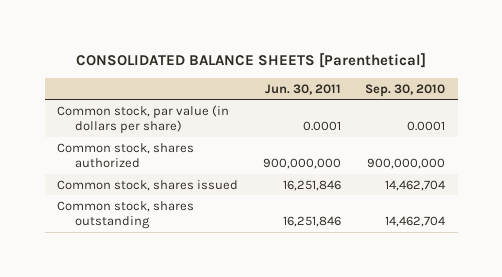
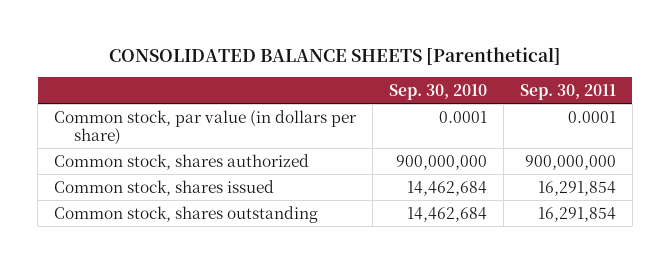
[264,83,341,95] Jun. 30, 2011 -> none
none -> [519,83,616,100] Sep. 30, 2011
[385,179,446,191] 14,462,704 -> [406,180,487,196] 14,462,684
[385,216,446,228] 14,462,704 -> [406,206,487,222] 14,462,684

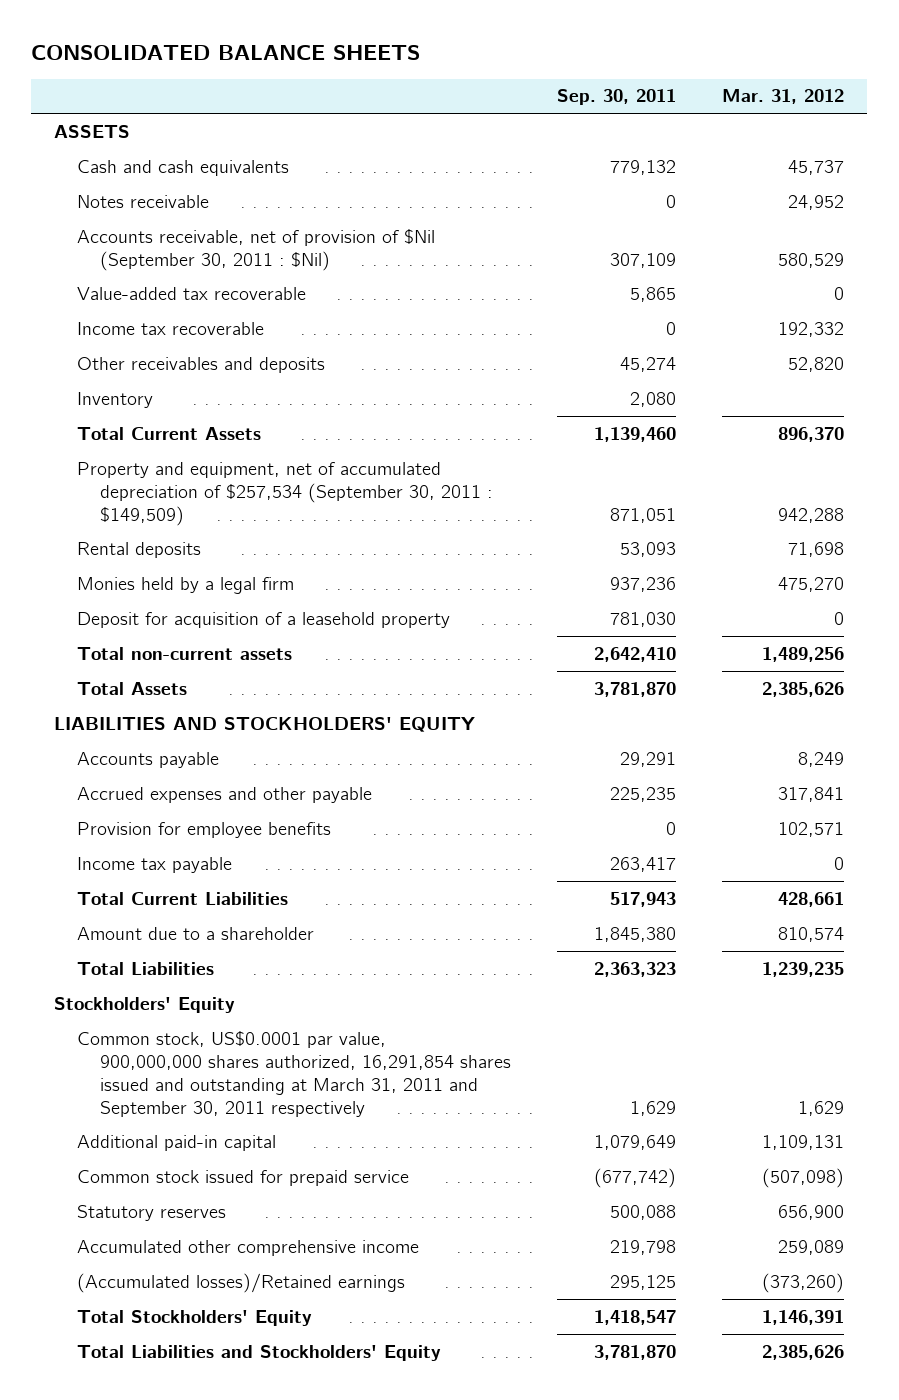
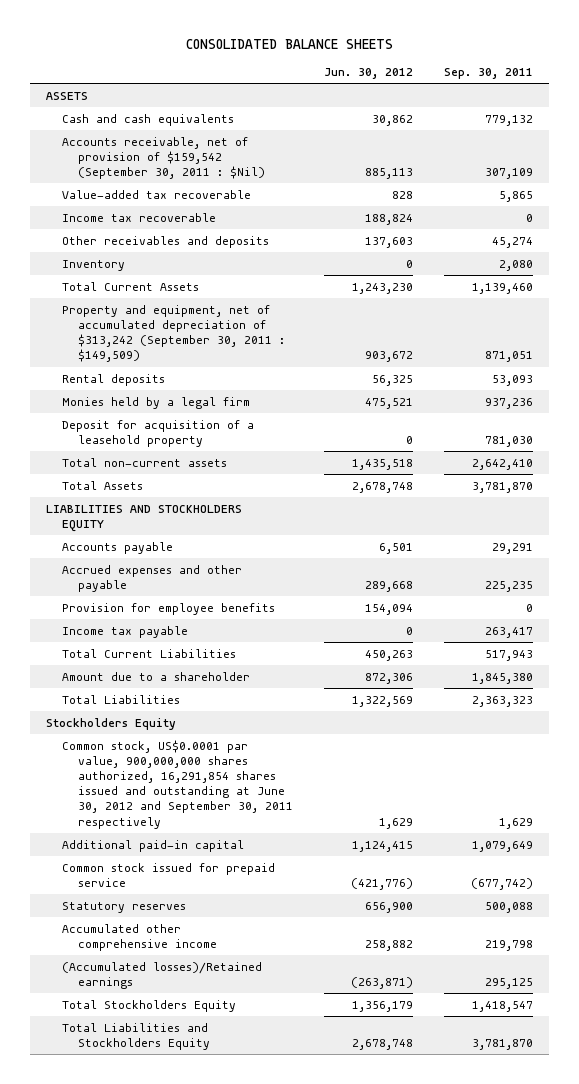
[722,89,845,105] Mar. 31, 2012 -> none
none -> [324,68,414,80] Jun. 30, 2012
[77,194,210,208] Notes receivable -> none
[77,228,436,271] Accounts receivable, net of provision of $Nil (September 30, 2011 : $Nil) -> [61,136,266,180] Accounts receivable, net of provision of $159,542 (September 30, 2011 : $Nil)
[77,461,494,526] Property and equipment, net of accumulated depreciation of $257,534 (September 30, 2011 : $149,509) -> [61,304,286,363] Property and equipment, net of accumulated depreciation of $313,242 (September 30, 2011 : $149,509)
[54,716,476,732] LIABILITIES AND STOCKHOLDERS' EQUITY -> [45,504,242,532] LIABILITIES AND STOCKHOLDERS EQUITY
[54,996,236,1013] Stockholders' Equity -> [45,717,176,730] Stockholders Equity
[77,1030,512,1117] Common stock, US$0.0001 par value, 900,000,000 shares authorized, 16,291,854 shares issued and outstanding at March 31, 2011 and September 30, 2011 respectively -> [61,739,294,829] Common stock, US$0.0001 par value, 900,000,000 shares authorized, 16,291,854 shares issued and outstanding at June 30, 2012 and September 30, 2011 respectively
[77,1309,313,1326] Total Stockholders' Equity -> [61,999,236,1012] Total Stockholders Equity
[77,1344,442,1361] Total Liabilities and Stockholders' Equity -> [61,1022,211,1050] Total Liabilities and Stockholders Equity

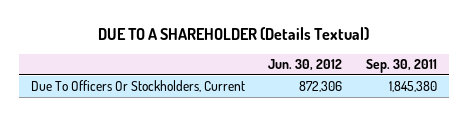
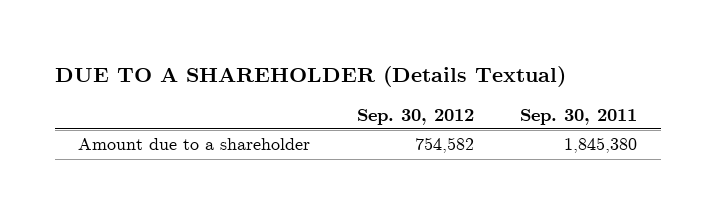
[268,59,343,72] Jun. 30, 2012 -> none
none -> [356,108,474,125] Sep. 30, 2012
[30,80,245,93] Due To Officers Or Stockholders, Current -> [78,138,311,151] Amount due to a shareholder

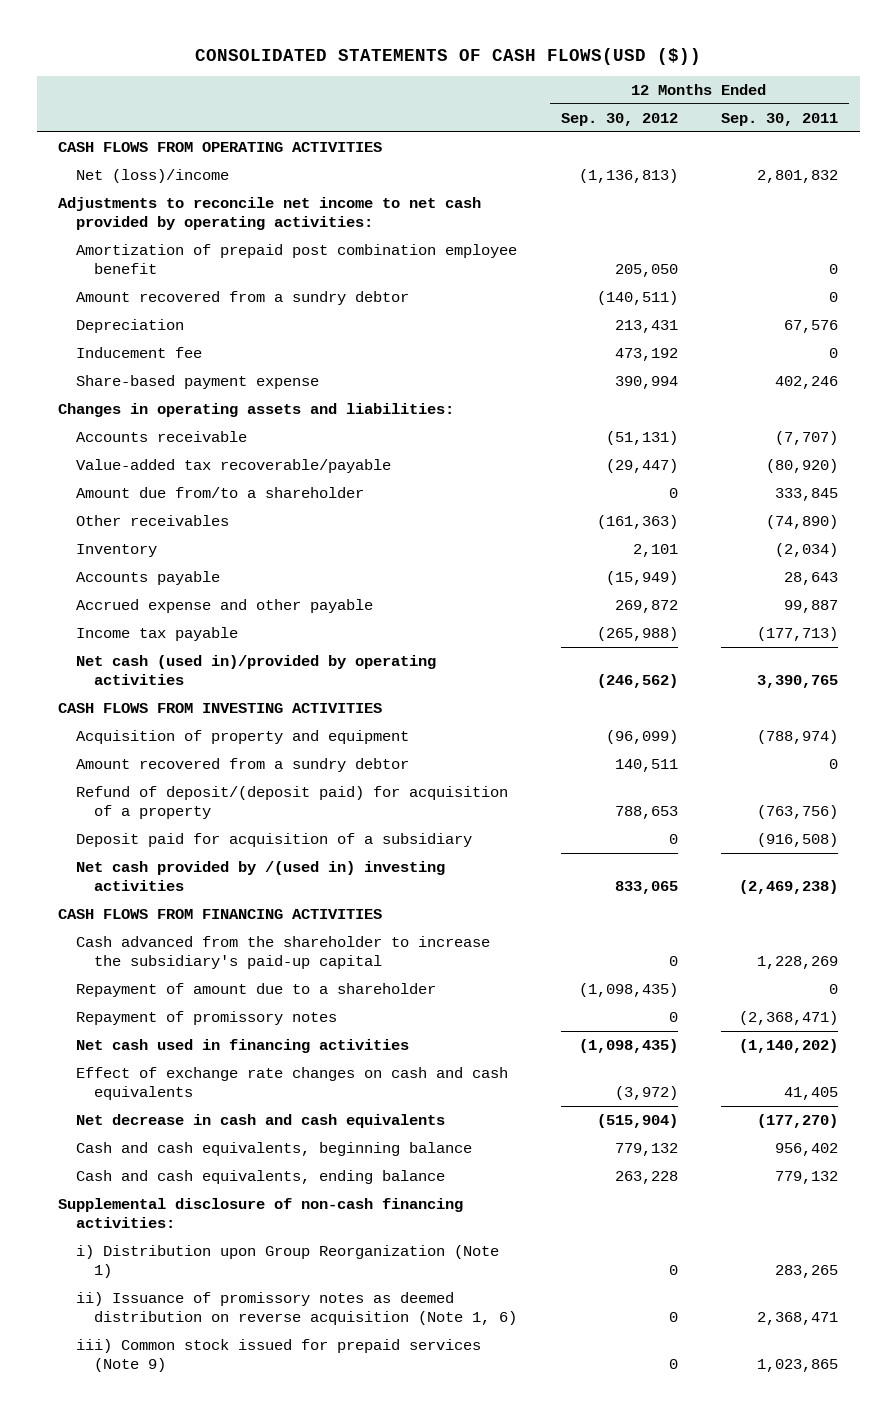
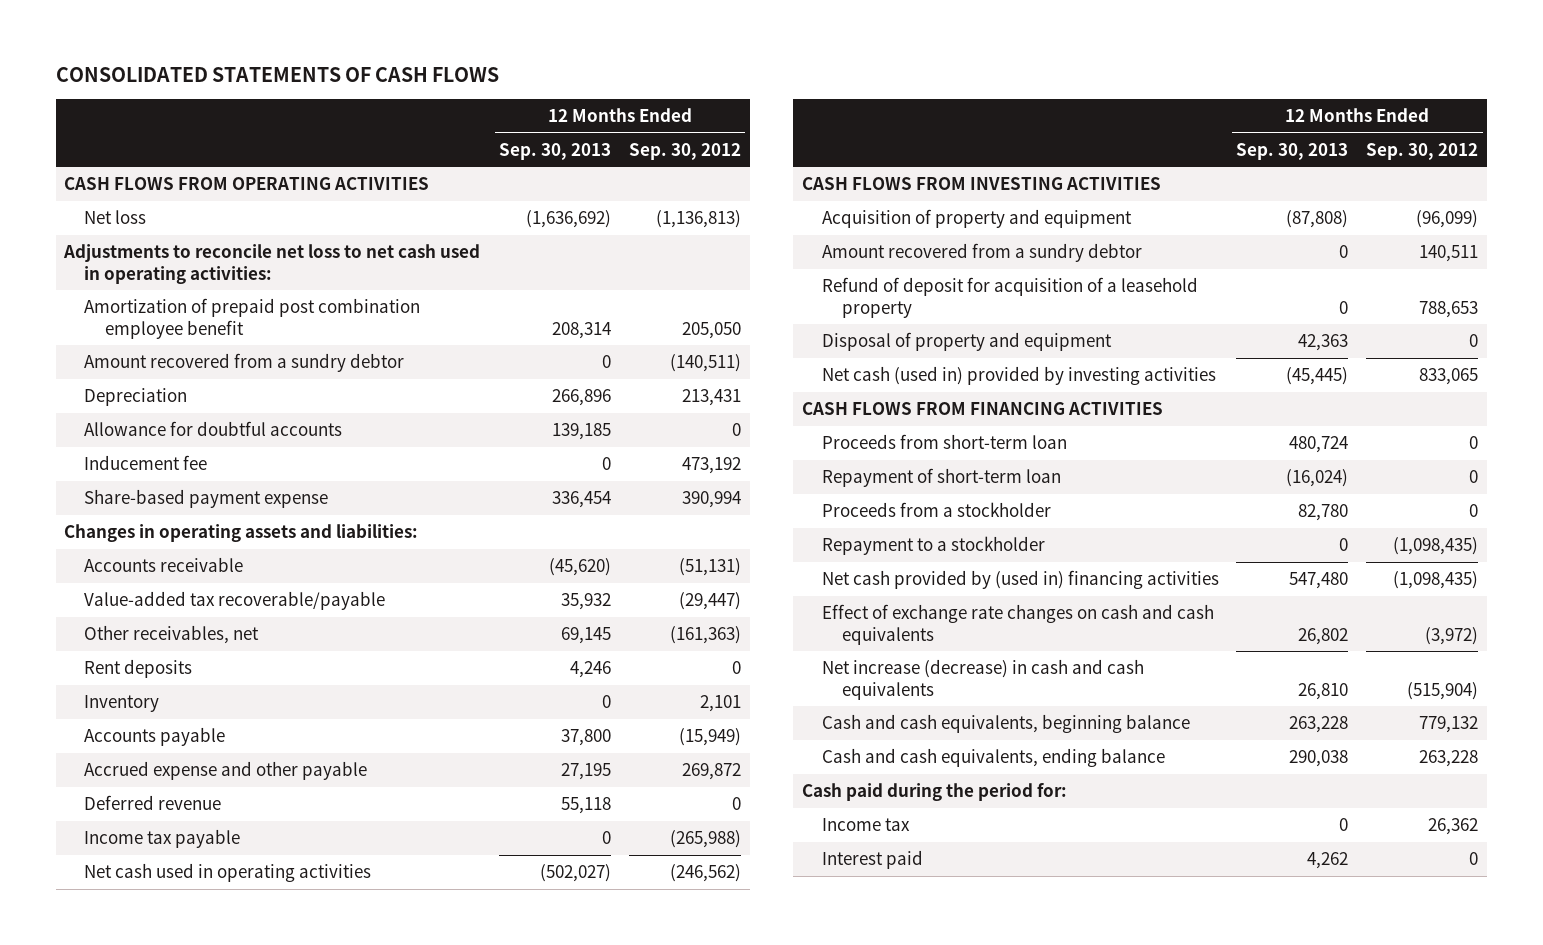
[195,47,702,65] CONSOLIDATED STATEMENTS OF CASH FLOWS(USD ($)) -> [55,67,499,83] CONSOLIDATED STATEMENTS OF CASH FLOWS
[720,112,838,126] Sep. 30, 2011 -> none
none -> [499,142,612,160] Sep. 30, 2013
[76,169,230,184] Net (loss)/income -> [84,210,147,225] Net loss
[58,197,482,231] Adjustments to reconcile net income to net cash provided by operating activities: -> [63,244,481,284] Adjustments to reconcile net loss to net cash used in operating activities:
none -> [84,421,343,437] Allowance for doubtful accounts
[76,487,365,499] Amount due from/to a shareholder -> none
[76,515,230,527] Other receivables -> [84,625,260,645] Other receivables, net
none -> [84,659,193,679] Rent deposits
none -> [84,795,222,811] Deferred revenue
[76,655,437,686] Net cash (used in)/provided by operating activities -> [84,863,372,883] Net cash used in operating activities
[76,833,473,848] Deposit paid for acquisition of a subsidiary -> none
[76,786,509,820] Refund of deposit/(deposit paid) for acquisition of a property -> [821,277,1198,318] Refund of deposit for acquisition of a leasehold property
none -> [821,332,1112,352] Disposal of property and equipment
[76,861,446,892] Net cash provided by /(used in) investing activities -> [821,366,1216,386] Net cash (used in) provided by investing activities
[76,936,491,970] Cash advanced from the shareholder to increase the subsidiary's paid-up capital -> none
[76,1011,338,1026] Repayment of promissory notes -> none
none -> [821,434,1067,450] Proceeds from short-term loan
none -> [821,468,1061,488] Repayment of short-term loan
none -> [821,502,1051,518] Proceeds from a stockholder
[76,983,437,998] Repayment of amount due to a shareholder -> [821,536,1045,556] Repayment to a stockholder
[76,1039,410,1054] Net cash used in financing activities -> [821,570,1219,590] Net cash provided by (used in) financing activities
[76,1114,446,1129] Net decrease in cash and cash equivalents -> [821,659,1144,700] Net increase (decrease) in cash and cash equivalents
[76,1245,500,1279] i) Distribution upon Group Reorganization (Note 1) -> none
[76,1292,518,1326] ii) Issuance of promissory notes as deemed distribution on reverse acquisition (Note 1, 6) -> none
[76,1339,482,1373] iii) Common stock issued for prepaid services (Note 9) -> none
[58,1198,464,1229] Supplemental disclosure of non-cash financing activities: -> [801,783,1067,802] Cash paid during the period for:
none -> [821,818,910,832] Income tax
none -> [821,850,923,870] Interest paid

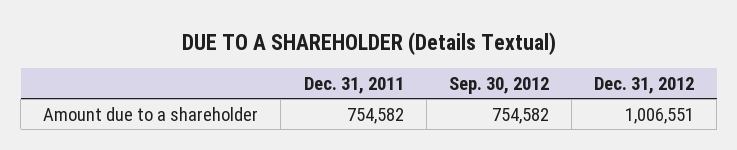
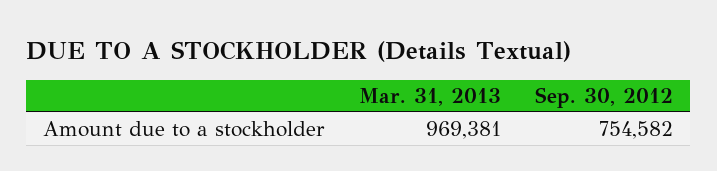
[181,31,556,55] DUE TO A SHAREHOLDER (Details Textual) -> [26,40,572,62] DUE TO A STOCKHOLDER (Details Textual)
[303,77,404,95] Dec. 31, 2011 -> none
[593,77,694,95] Dec. 31, 2012 -> none
none -> [359,88,502,107] Mar. 31, 2013
[43,106,259,121] Amount due to a shareholder -> [43,121,326,138] Amount due to a stockholder

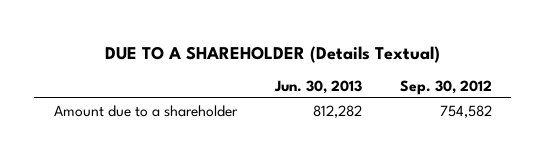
[26,40,572,62] DUE TO A STOCKHOLDER (Details Textual) -> [104,45,440,63] DUE TO A SHAREHOLDER (Details Textual)
[359,88,502,107] Mar. 31, 2013 -> none
none -> [273,80,362,95] Jun. 30, 2013
[43,121,326,138] Amount due to a stockholder -> [53,104,238,117] Amount due to a shareholder

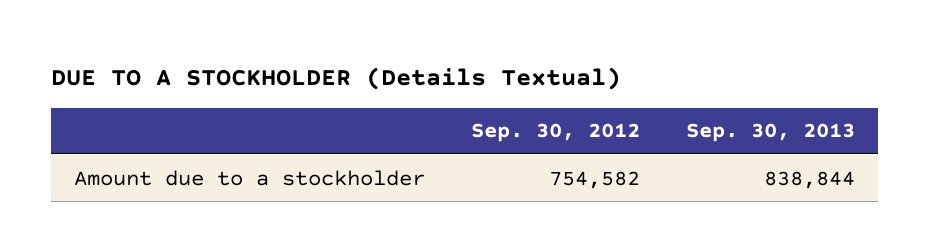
[104,45,440,63] DUE TO A SHAREHOLDER (Details Textual) -> [50,67,621,91] DUE TO A STOCKHOLDER (Details Textual)
[273,80,362,95] Jun. 30, 2013 -> none
none -> [685,123,855,143] Sep. 30, 2013
[53,104,238,117] Amount due to a shareholder -> [73,169,425,186] Amount due to a stockholder

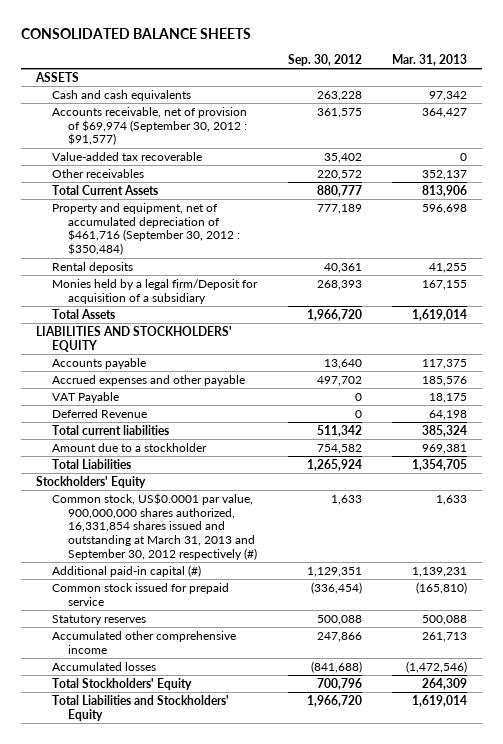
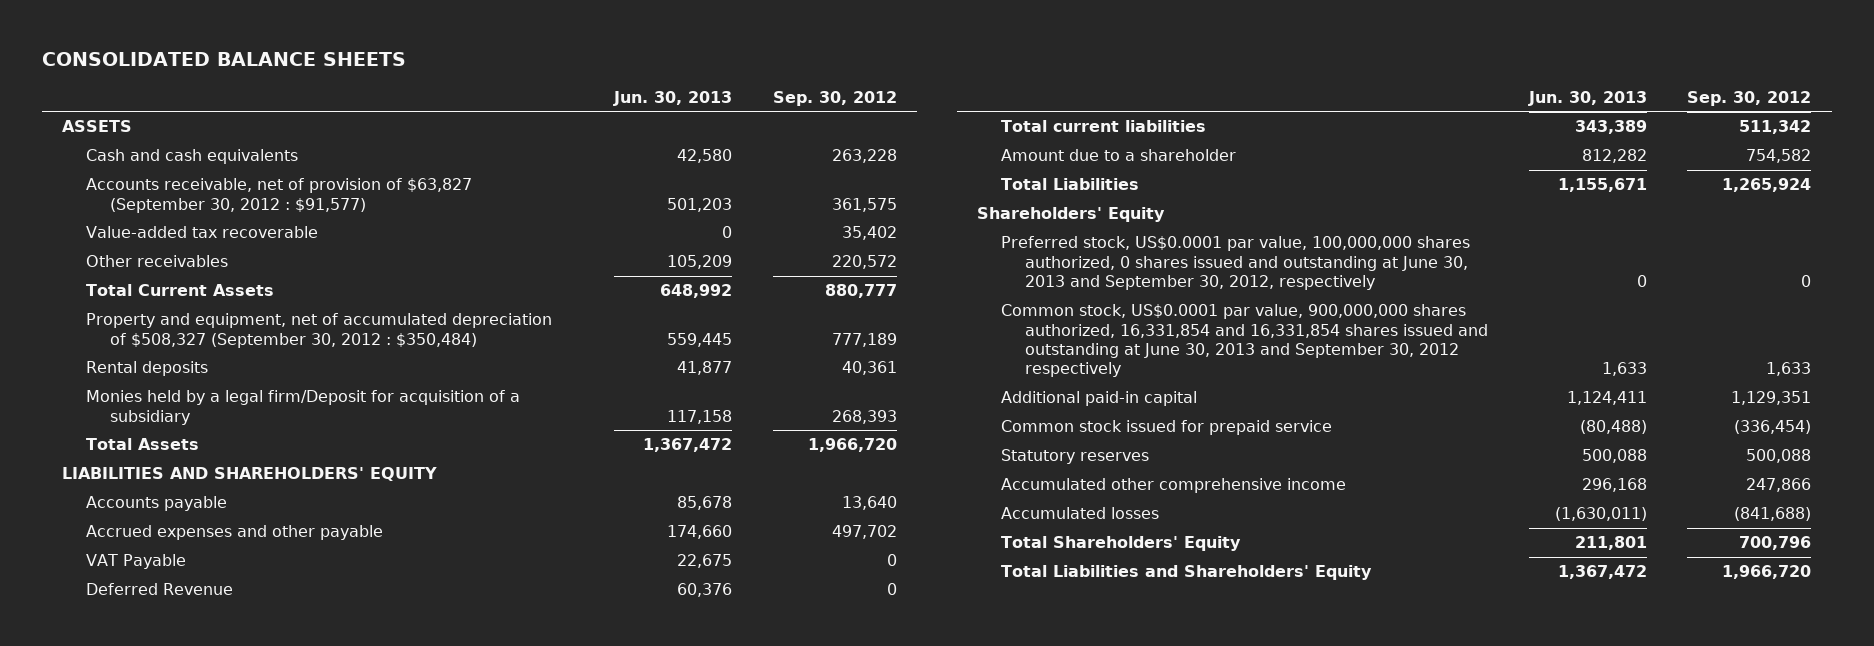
[391,53,467,66] Mar. 31, 2013 -> none
none -> [612,90,732,106] Jun. 30, 2013
[52,106,248,146] Accounts receivable, net of provision of $69,974 (September 30, 2012 : $91,577) -> [86,178,473,213] Accounts receivable, net of provision of $63,827 (September 30, 2012 : $91,577)
[52,202,241,256] Property and equipment, net of accumulated depreciation of $461,716 (September 30, 2012 : $350,484) -> [86,313,553,348] Property and equipment, net of accumulated depreciation of $508,327 (September 30, 2012 : $350,484)
[36,325,233,352] LIABILITIES AND STOCKHOLDERS' EQUITY -> [62,467,438,482] LIABILITIES AND SHAREHOLDERS' EQUITY
[52,442,208,452] Amount due to a stockholder -> [1001,149,1237,162] Amount due to a shareholder
[36,475,147,488] Stockholders' Equity -> [976,207,1165,223] Shareholders' Equity
none -> [1001,236,1471,290] Preferred stock, US$0.0001 par value, 100,000,000 shares authorized, 0 shares issued and outstanding at June 30, 2013 and September 30, 2012, respectively
[52,492,258,560] Common stock, US$0.0001 par value, 900,000,000 shares authorized, 16,331,854 shares issued and outstanding at March 31, 2013 and September 30, 2012 respectively (#) -> [1001,304,1489,378] Common stock, US$0.0001 par value, 900,000,000 shares authorized, 16,331,854 and 16,331,854 shares issued and outstanding at June 30, 2013 and September 30, 2012 respectively
[52,564,202,577] Additional paid-in capital (#) -> [1001,391,1198,407] Additional paid-in capital
[52,677,193,690] Total Stockholders' Equity -> [1001,536,1242,552] Total Shareholders' Equity
[52,694,230,721] Total Liabilities and Stockholders' Equity -> [1001,565,1373,581] Total Liabilities and Shareholders' Equity

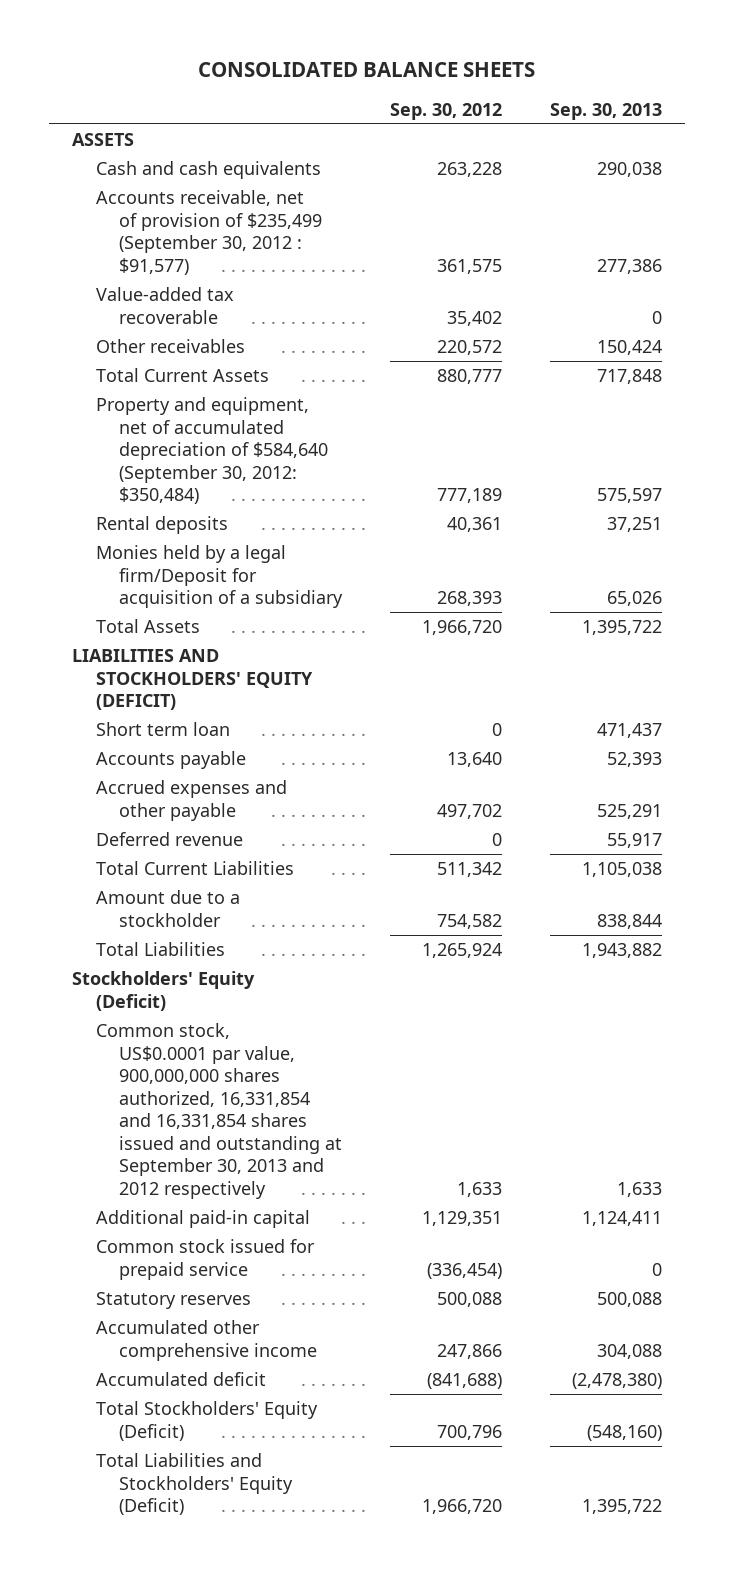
[612,90,732,106] Jun. 30, 2013 -> none
none -> [549,102,662,120] Sep. 30, 2013
[86,178,473,213] Accounts receivable, net of provision of $63,827 (September 30, 2012 : $91,577) -> [95,190,323,275] Accounts receivable, net of provision of $235,499 (September 30, 2012 : $91,577)
[86,313,553,348] Property and equipment, net of accumulated depreciation of $508,327 (September 30, 2012 : $350,484) -> [95,397,329,505] Property and equipment, net of accumulated depreciation of $584,640 (September 30, 2012: $350,484)
[62,467,438,482] LIABILITIES AND SHAREHOLDERS' EQUITY -> [72,649,313,711] LIABILITIES AND STOCKHOLDERS' EQUITY (DEFICIT)
none -> [95,722,230,737] Short term loan
[86,554,187,570] VAT Payable -> none
[86,583,234,596] Deferred Revenue -> [95,832,243,847] Deferred revenue
[1001,120,1207,133] Total current liabilities -> [95,861,294,876] Total Current Liabilities
[1001,149,1237,162] Amount due to a shareholder -> [95,890,240,927] Amount due to a stockholder
[1001,236,1471,290] Preferred stock, US$0.0001 par value, 100,000,000 shares authorized, 0 shares issued and outstanding at June 30, 2013 and September 30, 2012, respectively -> none
[976,207,1165,223] Shareholders' Equity -> [72,971,256,1011] Stockholders' Equity (Deficit)
[1001,304,1489,378] Common stock, US$0.0001 par value, 900,000,000 shares authorized, 16,331,854 and 16,331,854 shares issued and outstanding at June 30, 2013 and September 30, 2012 respectively -> [95,1023,343,1199] Common stock, US$0.0001 par value, 900,000,000 shares authorized, 16,331,854 and 16,331,854 shares issued and outstanding at September 30, 2013 and 2012 respectively
[1001,507,1160,520] Accumulated losses -> [95,1372,266,1387] Accumulated deficit
[1001,536,1242,552] Total Shareholders' Equity -> [95,1401,318,1441] Total Stockholders' Equity (Deficit)
[1001,565,1373,581] Total Liabilities and Shareholders' Equity -> [95,1453,294,1516] Total Liabilities and Stockholders' Equity (Deficit)

